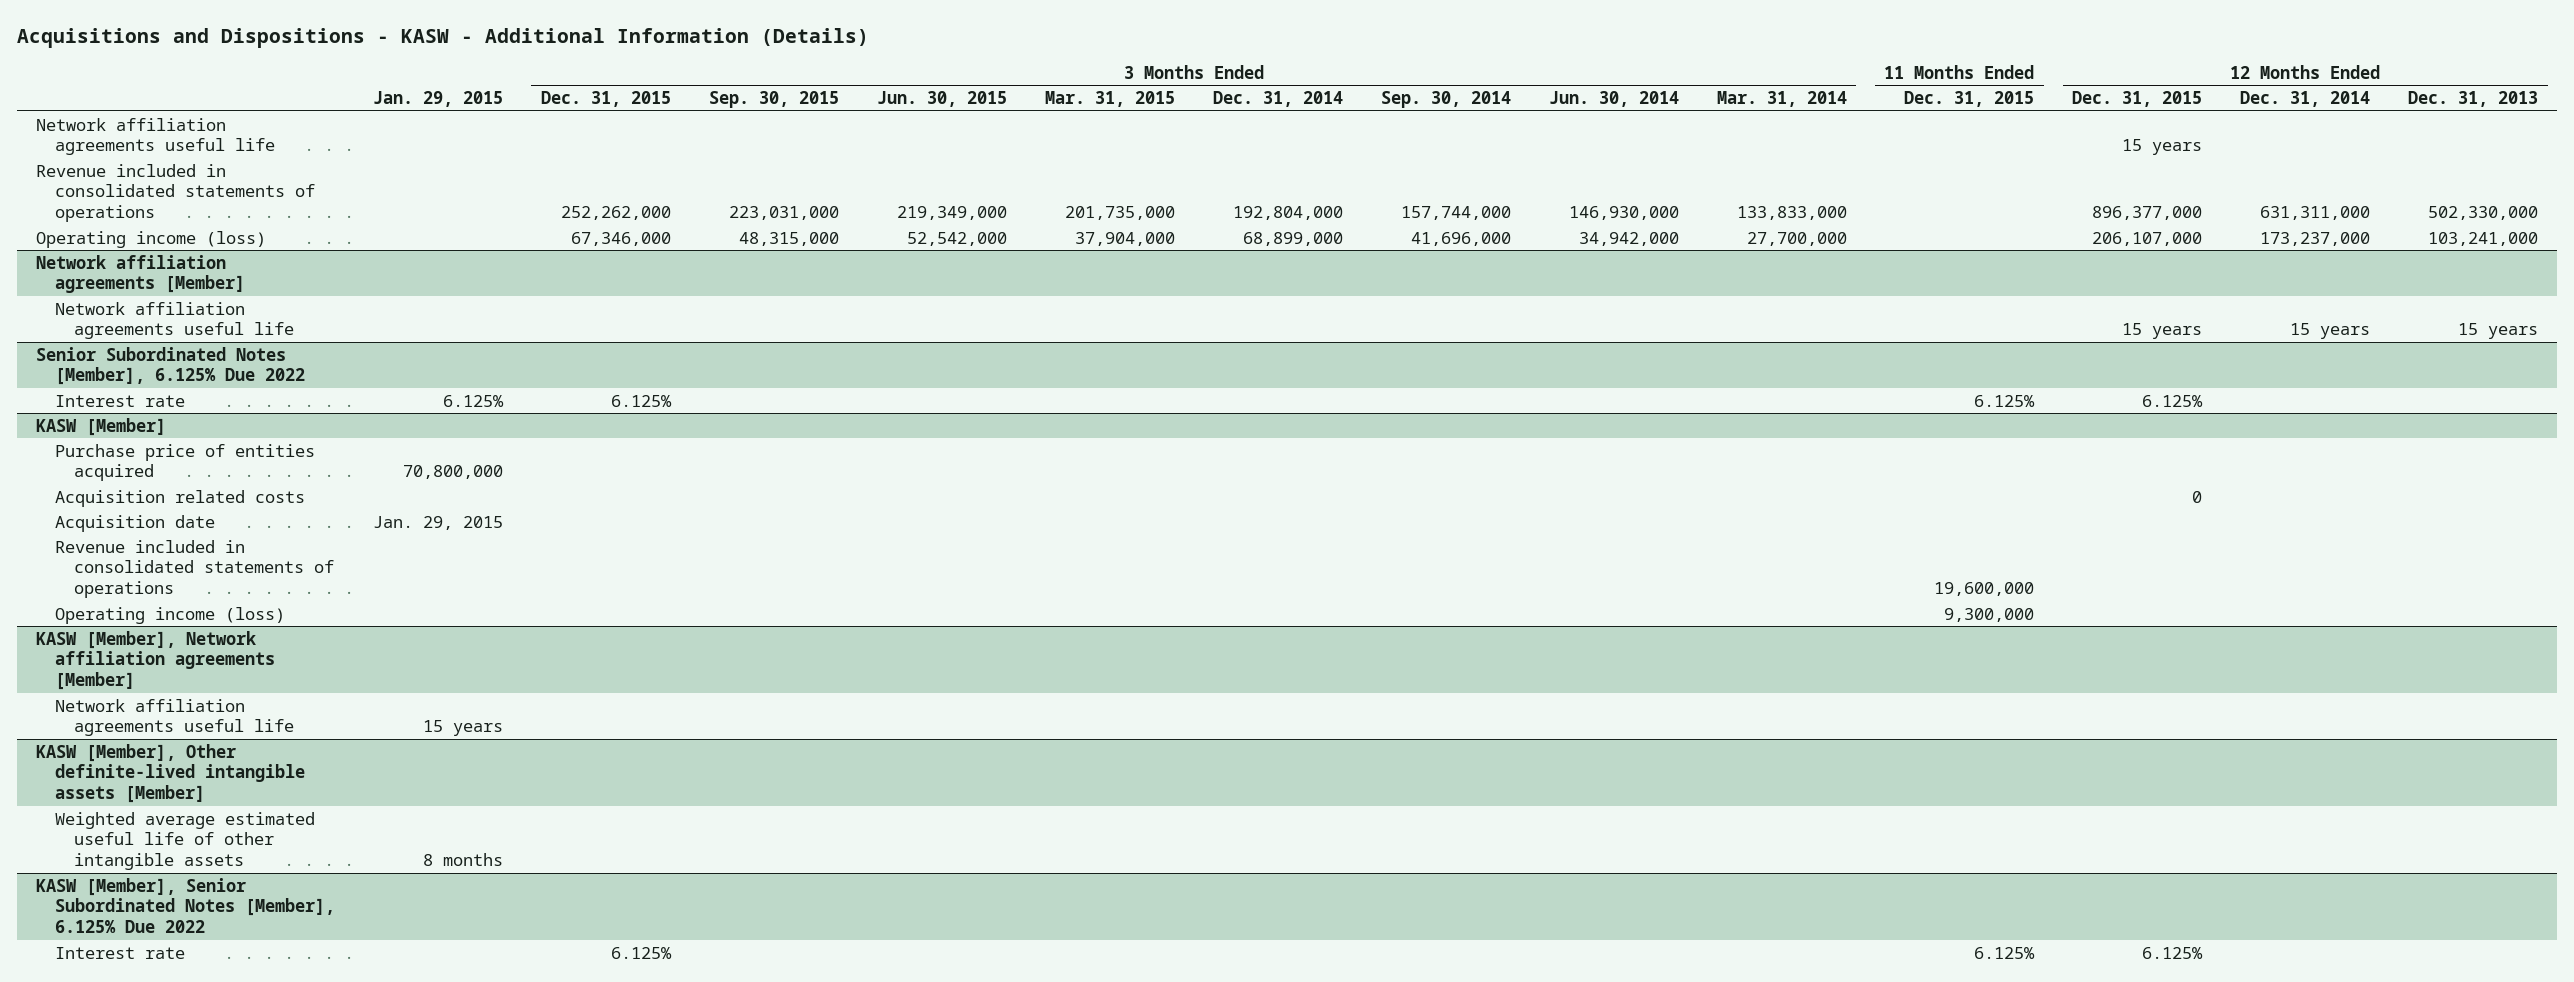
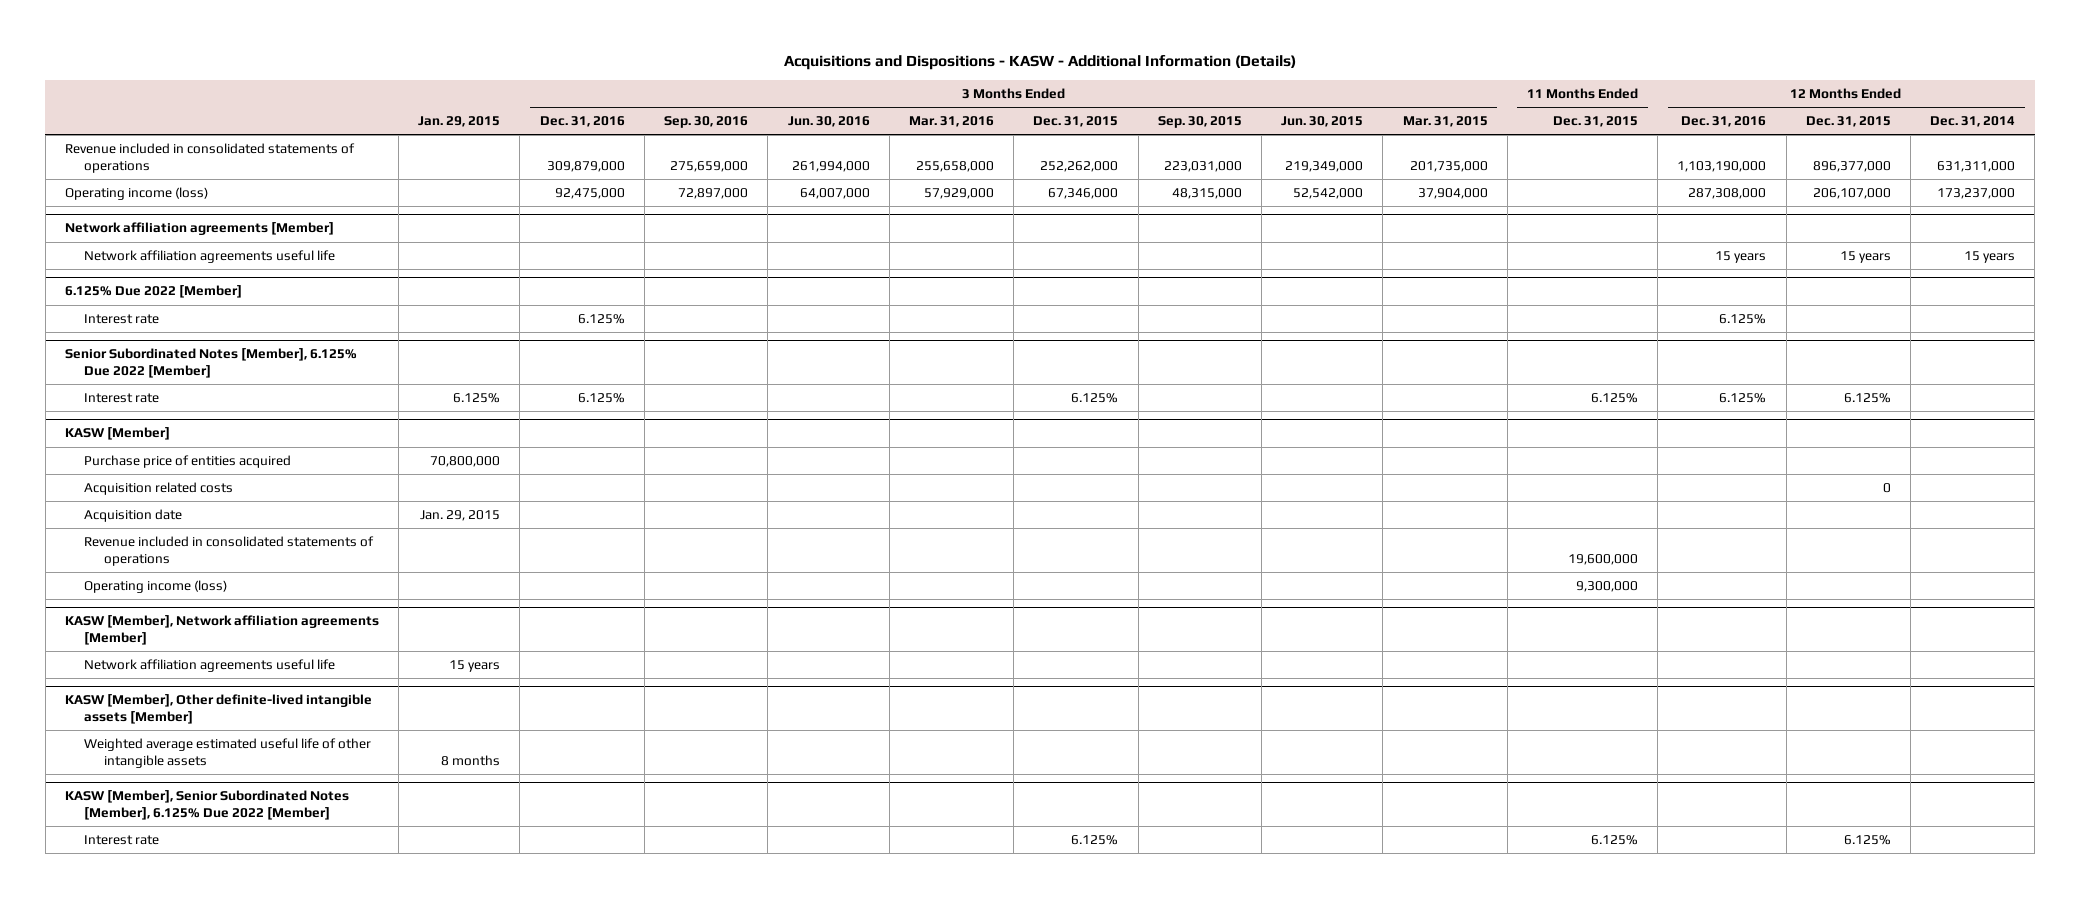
[1212,91,1343,108] Dec. 31, 2014 -> none
[1380,91,1511,109] Sep. 30, 2014 -> none
[1548,91,1679,108] Jun. 30, 2014 -> none
[1716,91,1847,108] Mar. 31, 2014 -> none
[2408,91,2539,108] Dec. 31, 2013 -> none
none -> [539,116,625,128] Dec. 31, 2016
none -> [664,116,749,129] Sep. 30, 2016
none -> [787,116,870,128] Jun. 30, 2016
none -> [908,116,994,128] Mar. 31, 2016
none -> [1681,116,1767,128] Dec. 31, 2016
[35,117,275,156] Network affiliation agreements useful life -> none
none -> [64,285,242,299] 6.125% Due 2022 [Member]
none -> [84,314,160,325] Interest rate
[35,346,305,386] Senior Subordinated Notes [Member], 6.125% Due 2022 -> [64,348,357,379] Senior Subordinated Notes [Member], 6.125% Due 2022 [Member]
[35,877,335,934] KASW [Member], Senior Subordinated Notes [Member], 6.125% Due 2022 -> [64,790,349,821] KASW [Member], Senior Subordinated Notes [Member], 6.125% Due 2022 [Member]

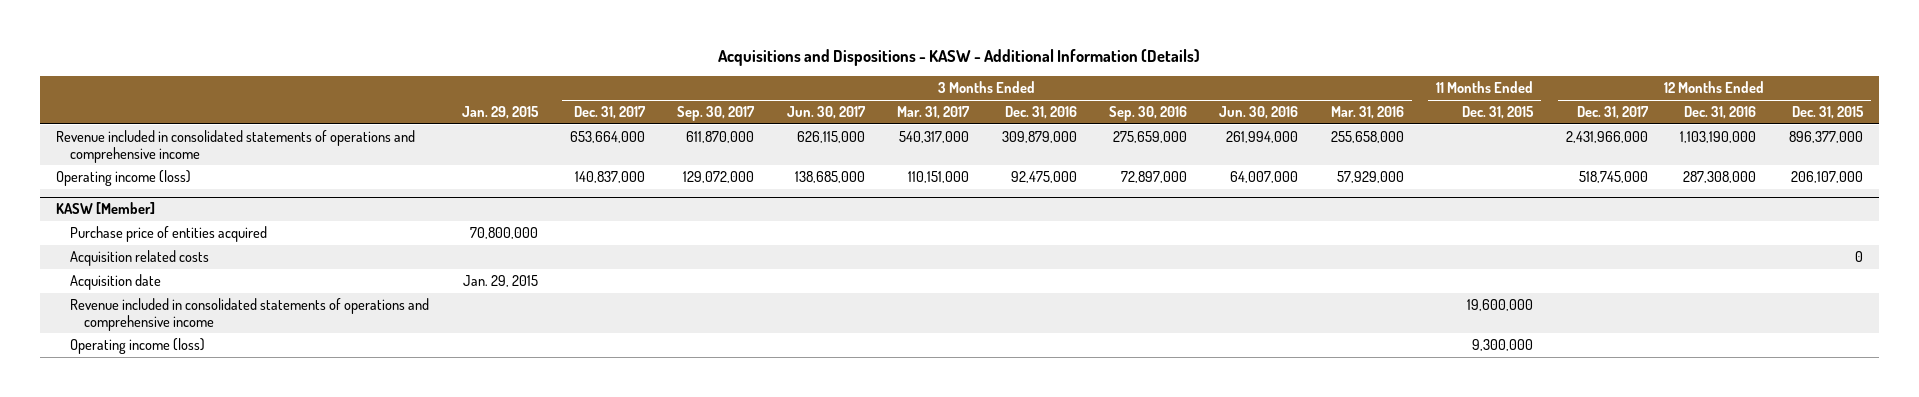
[1033,116,1119,128] Dec. 31, 2015 -> none
[1157,116,1242,129] Sep. 30, 2015 -> none
[1281,116,1364,128] Jun. 30, 2015 -> none
[1402,116,1488,128] Mar. 31, 2015 -> none
[1930,116,2016,128] Dec. 31, 2014 -> none
none -> [573,106,646,120] Dec. 31, 2017
none -> [677,106,756,122] Sep. 30, 2017
none -> [786,106,866,120] Jun. 30, 2017
none -> [897,106,971,120] Mar. 31, 2017
none -> [1576,106,1649,120] Dec. 31, 2017
[64,143,355,173] Revenue included in consolidated statements of operations -> [56,130,416,163] Revenue included in consolidated statements of operations and comprehensive income
[64,222,334,236] Network affiliation agreements [Member] -> none
[84,250,336,264] Network affiliation agreements useful life -> none
[64,285,242,299] 6.125% Due 2022 [Member] -> none
[84,314,160,325] Interest rate -> none
[64,348,357,379] Senior Subordinated Notes [Member], 6.125% Due 2022 [Member] -> none
[84,393,160,404] Interest rate -> none
[84,536,375,566] Revenue included in consolidated statements of operations -> [70,298,430,331] Revenue included in consolidated statements of operations and comprehensive income
[64,615,379,646] KASW [Member], Network affiliation agreements [Member] -> none
[84,659,336,673] Network affiliation agreements useful life -> none
[64,694,372,725] KASW [Member], Other definite-lived intangible assets [Member] -> none
[84,738,372,768] Weighted average estimated useful life of other intangible assets -> none
[64,790,349,821] KASW [Member], Senior Subordinated Notes [Member], 6.125% Due 2022 [Member] -> none
[84,835,160,846] Interest rate -> none

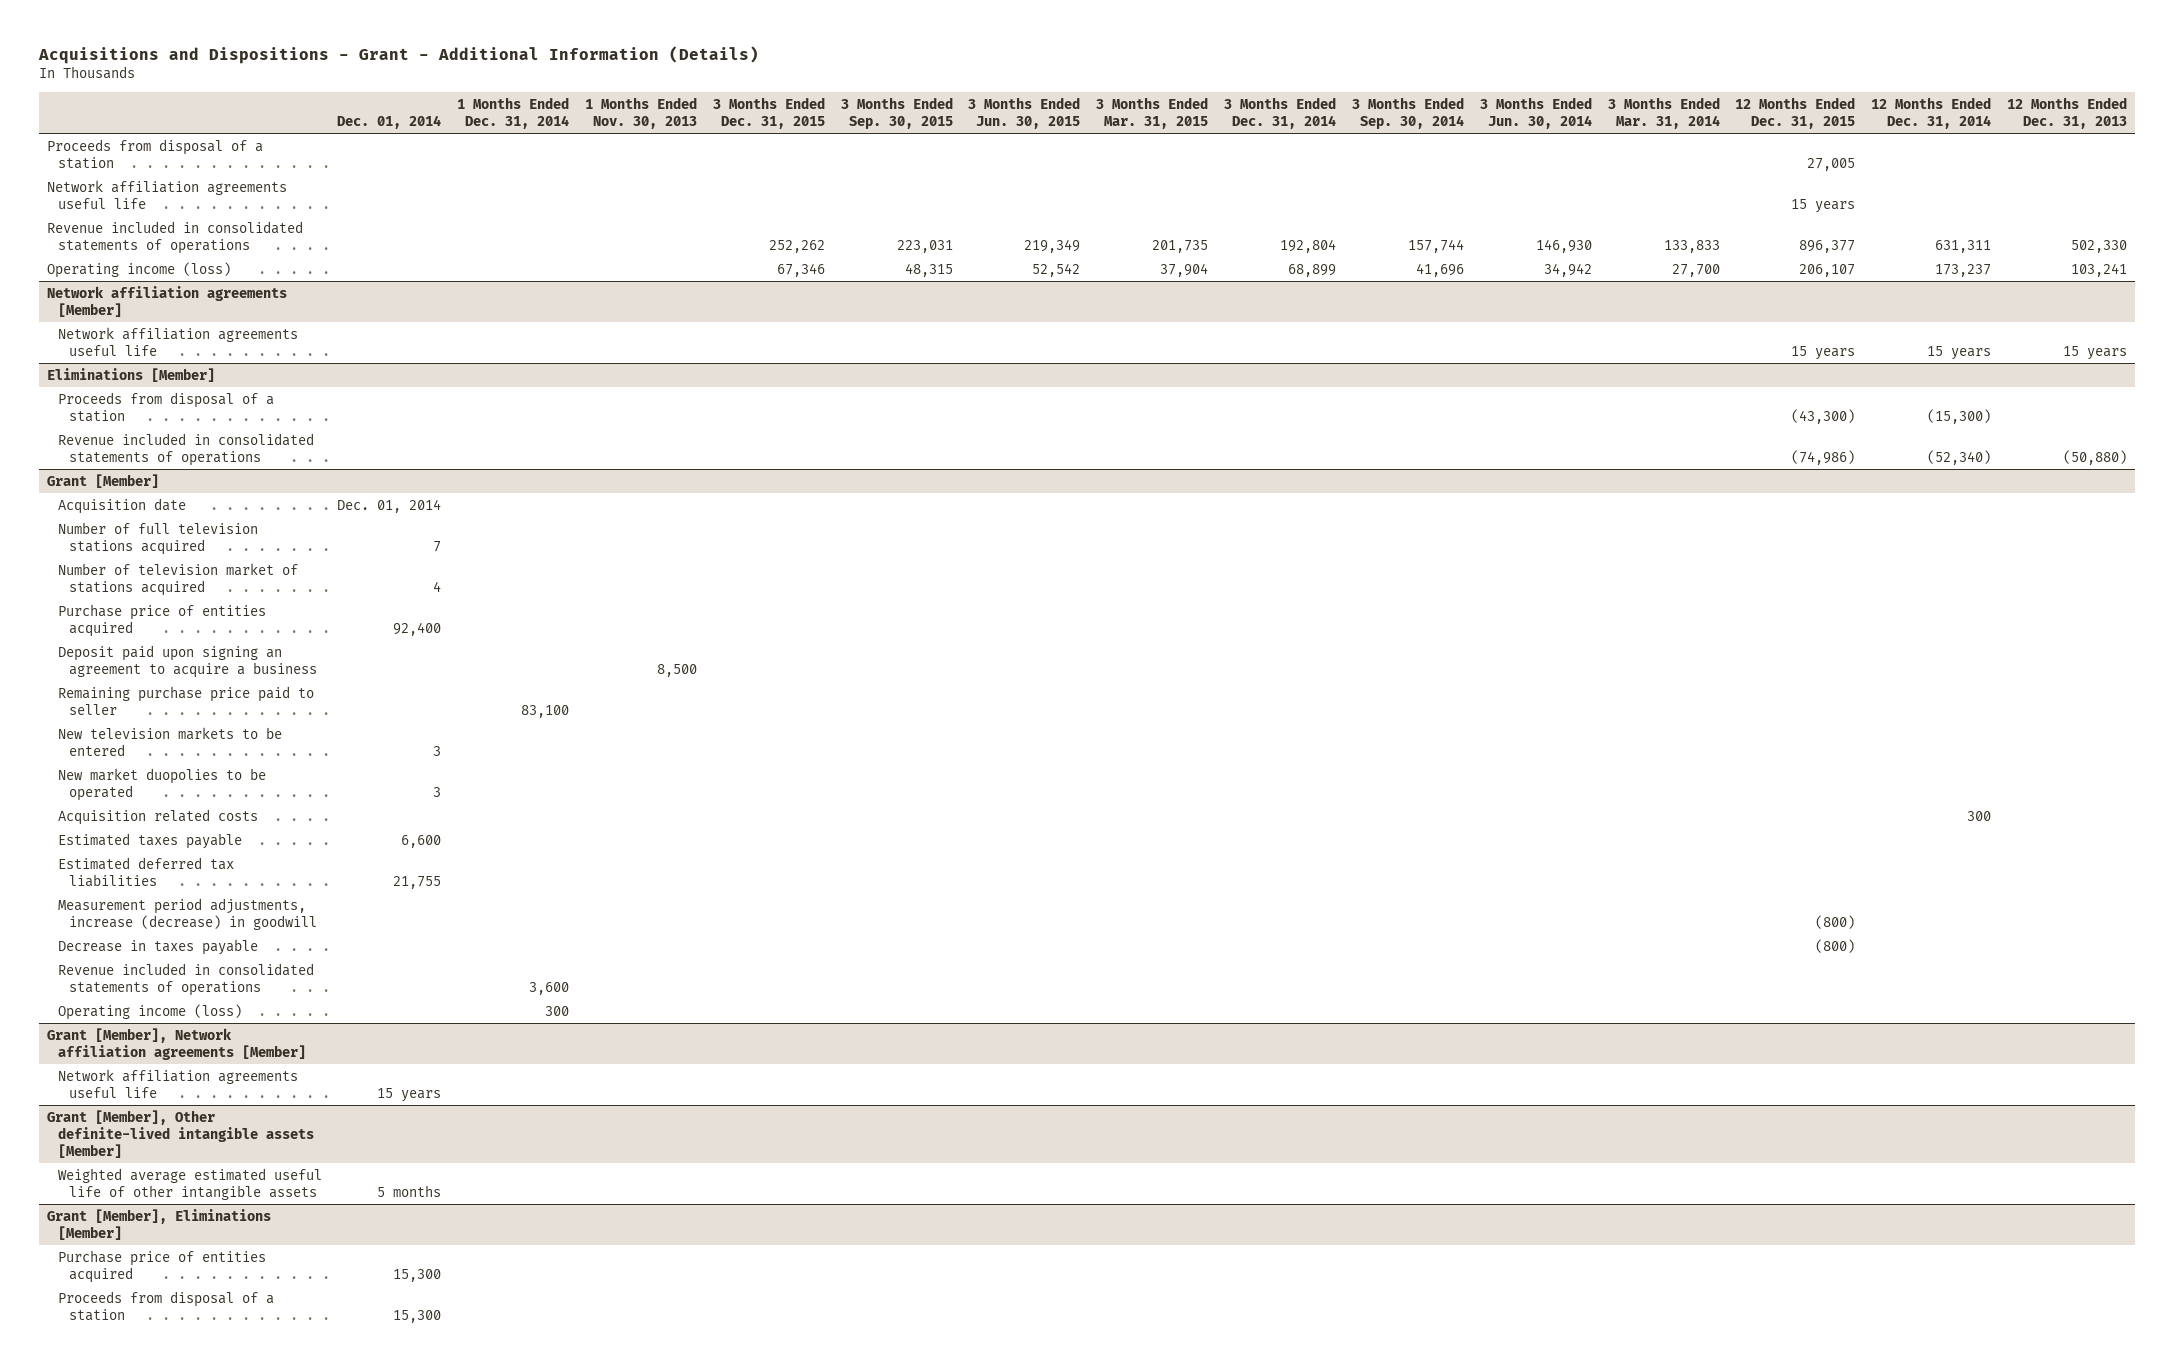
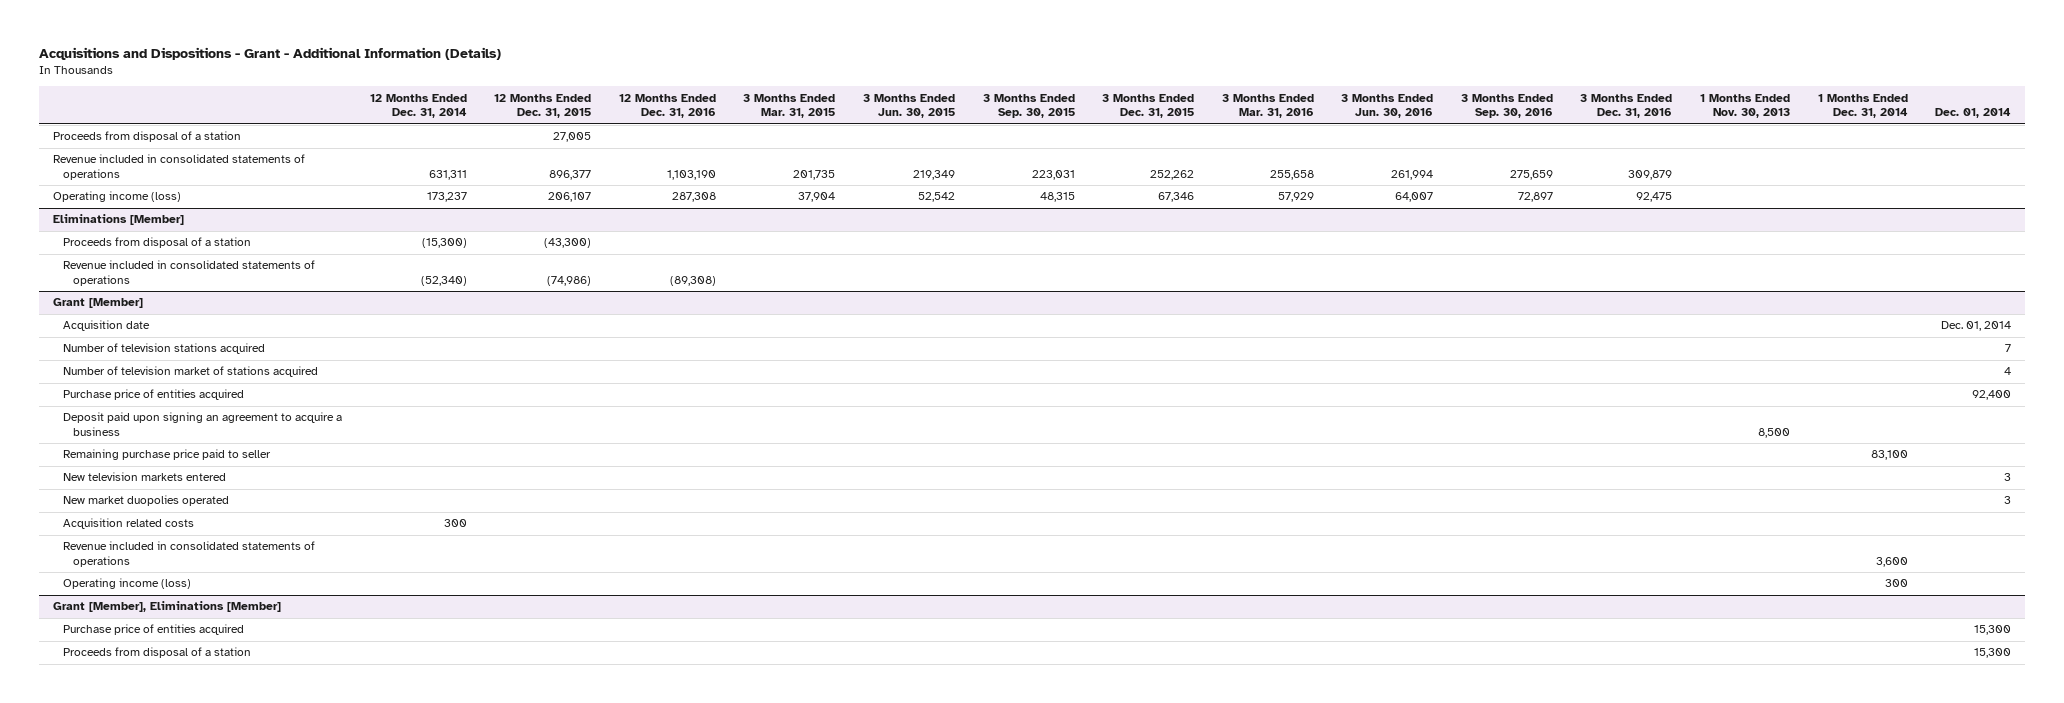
[1224,96,1337,129] 3 Months Ended Dec. 31, 2014 -> none
[1351,96,1464,129] 3 Months Ended Sep. 30, 2014 -> none
[1479,96,1592,129] 3 Months Ended Jun. 30, 2014 -> none
[1607,96,1720,129] 3 Months Ended Mar. 31, 2014 -> none
[2006,96,2127,129] 12 Months Ended Dec. 31, 2013 -> none
none -> [618,93,716,119] 12 Months Ended Dec. 31, 2016
none -> [1221,93,1314,119] 3 Months Ended Mar. 31, 2016
none -> [1341,93,1434,119] 3 Months Ended Jun. 30, 2016
none -> [1460,93,1553,119] 3 Months Ended Sep. 30, 2016
none -> [1580,93,1673,119] 3 Months Ended Dec. 31, 2016
[46,180,287,209] Network affiliation agreements useful life -> none
[46,286,287,317] Network affiliation agreements [Member] -> none
[57,327,298,356] Network affiliation agreements useful life -> none
[57,522,258,555] Number of full television stations acquired -> [63,343,266,355] Number of television stations acquired
[57,727,282,756] New television markets to be entered -> [63,472,227,482] New television markets entered
[57,768,266,801] New market duopolies to be operated -> [63,495,230,507] New market duopolies operated
[57,833,242,850] Estimated taxes payable -> none
[57,857,234,887] Estimated deferred tax liabilities -> none
[57,898,317,930] Measurement period adjustments, increase (decrease) in goodwill -> none
[57,939,258,956] Decrease in taxes payable -> none
[46,1028,306,1060] Grant [Member], Network affiliation agreements [Member] -> none
[57,1069,298,1098] Network affiliation agreements useful life -> none
[46,1110,314,1158] Grant [Member], Other definite-lived intangible assets [Member] -> none
[57,1168,322,1200] Weighted average estimated useful life of other intangible assets -> none

